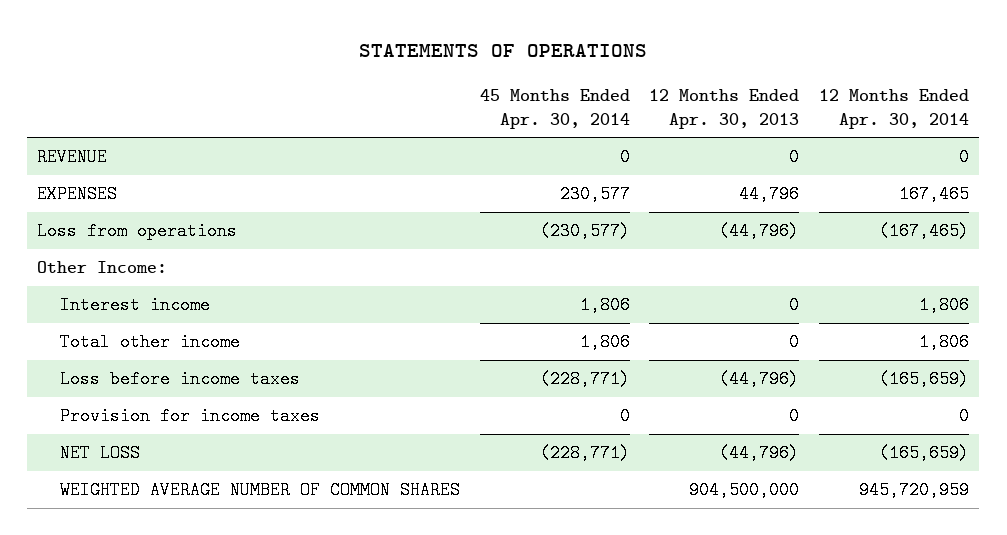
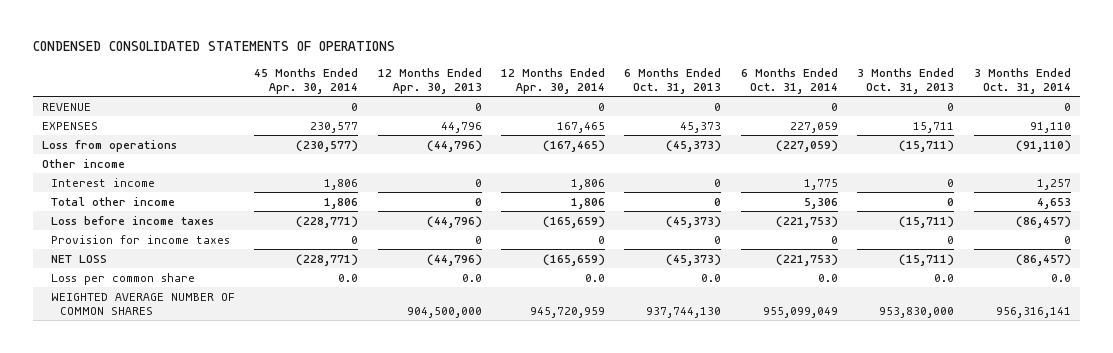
[359,44,648,58] STATEMENTS OF OPERATIONS -> [32,41,395,52] CONDENSED CONSOLIDATED STATEMENTS OF OPERATIONS
none -> [624,67,722,94] 6 Months Ended Oct. 31, 2013
none -> [740,67,838,94] 6 Months Ended Oct. 31, 2014
none -> [857,67,955,94] 3 Months Ended Oct. 31, 2013
none -> [973,67,1071,94] 3 Months Ended Oct. 31, 2014
[37,261,168,274] Other Income: -> [42,158,126,168] Other income
none -> [50,272,195,285] Loss per common share

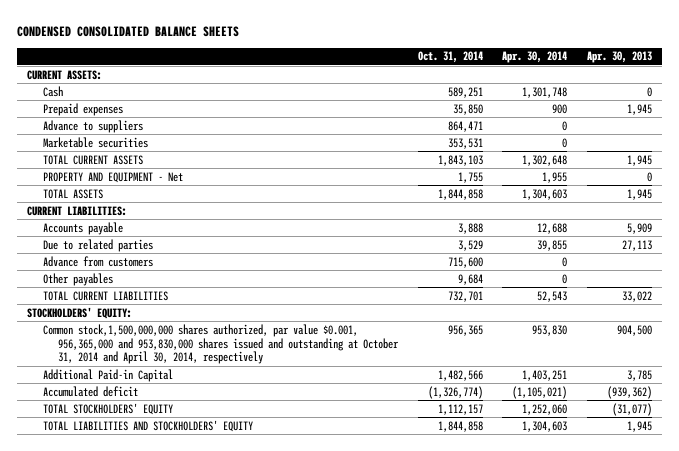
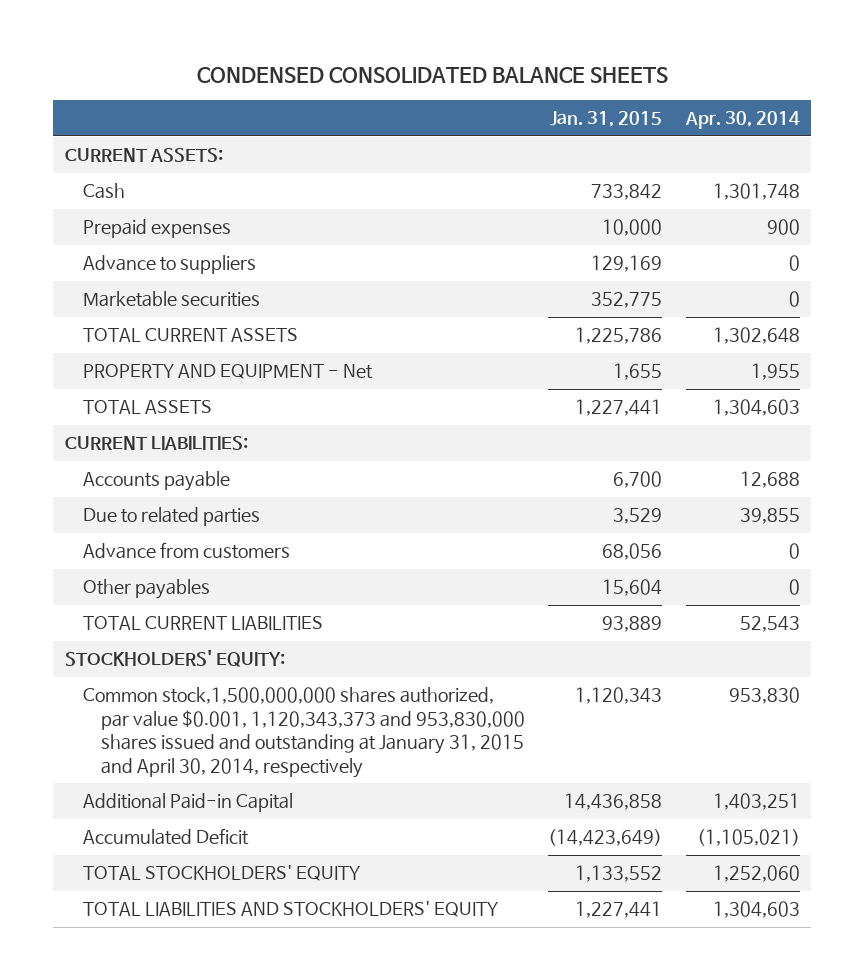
[417,51,483,64] Oct. 31, 2014 -> none
[587,51,653,64] Apr. 30, 2013 -> none
none -> [550,111,663,128] Jan. 31, 2015
[42,323,400,365] Common stock,1,500,000,000 shares authorized, par value $0.001, 956,365,000 and 953,830,000 shares issued and outstanding at October 31, 2014 and April 30, 2014, respectively -> [82,687,525,778] Common stock,1,500,000,000 shares authorized, par value $0.001, 1,120,343,373 and 953,830,000 shares issued and outstanding at January 31, 2015 and April 30, 2014, respectively
[42,385,138,397] Accumulated deficit -> [82,828,249,846] Accumulated Deficit

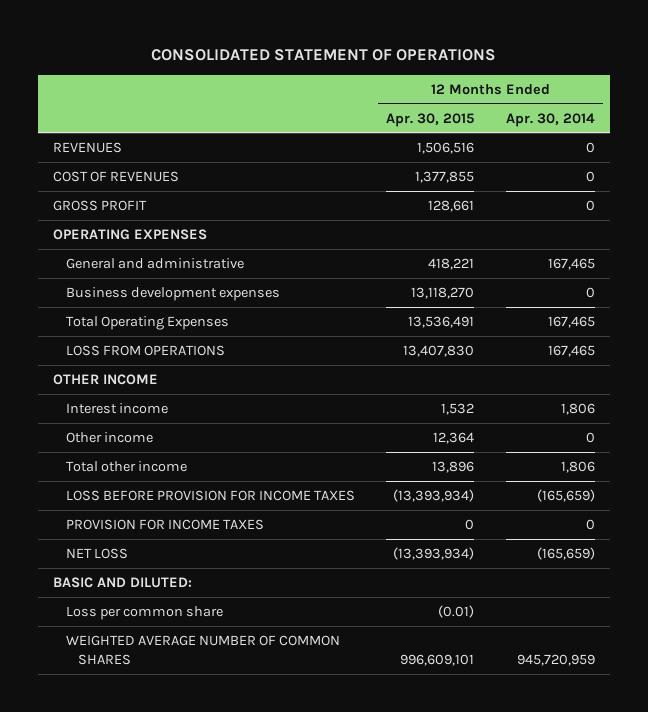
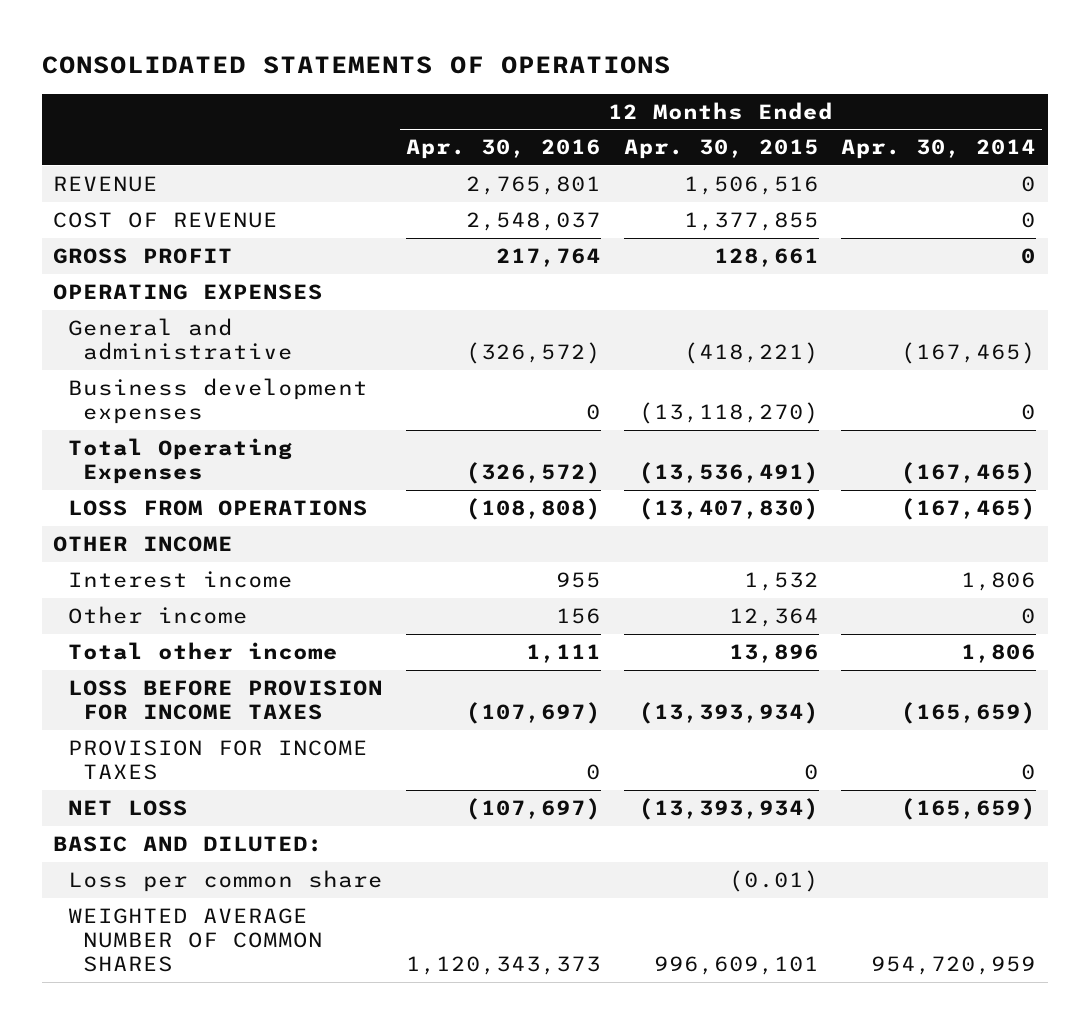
[151,49,497,62] CONSOLIDATED STATEMENT OF OPERATIONS -> [41,56,671,75] CONSOLIDATED STATEMENTS OF OPERATIONS
none -> [405,139,601,160] Apr. 30, 2016
[53,141,123,153] REVENUES -> [53,175,159,192] REVENUE
[53,170,180,182] COST OF REVENUES -> [53,211,279,228] COST OF REVENUE
[428,257,475,270] 418,221 -> [683,342,819,365] (418,221)
[547,257,595,270] 167,465 -> [901,342,1037,365] (167,465)
[411,286,475,299] 13,118,270 -> [638,402,819,425] (13,118,270)
[408,315,475,328] 13,536,491 -> [638,462,819,485] (13,536,491)
[547,315,595,328] 167,465 -> [901,462,1037,485] (167,465)
[403,344,475,357] 13,407,830 -> [638,497,819,520] (13,407,830)
[547,344,595,357] 167,465 -> [901,497,1037,520] (167,465)
[516,653,595,666] 945,720,959 -> [871,956,1037,976] 954,720,959

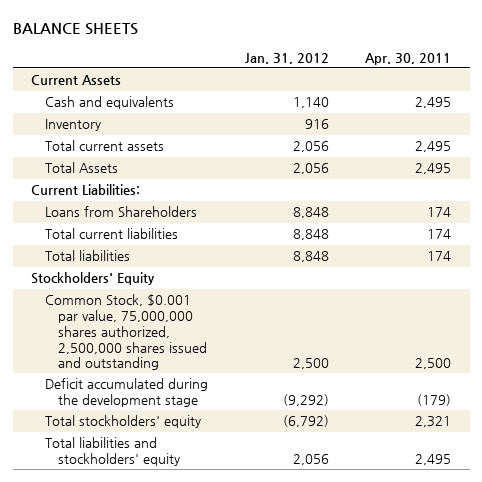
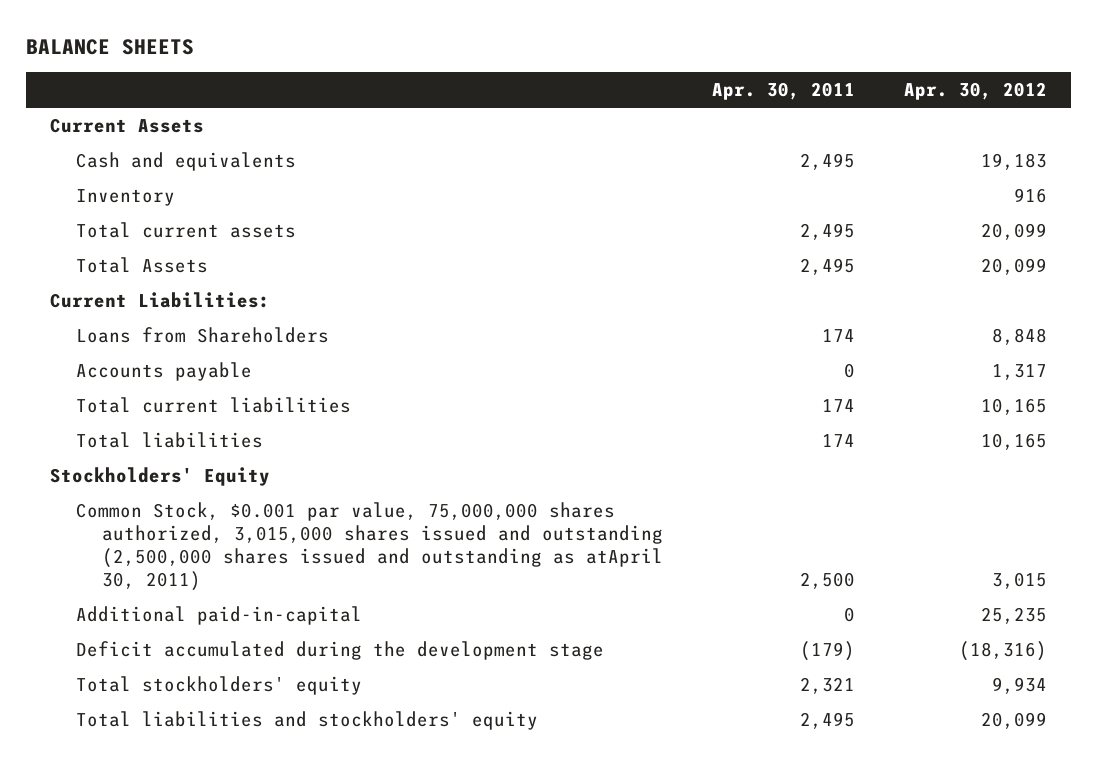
[244,52,329,64] Jan. 31, 2012 -> none
none -> [903,82,1047,101] Apr. 30, 2012
none -> [75,361,252,381] Accounts payable
[44,294,208,371] Common Stock, $0.001 par value, 75,000,000 shares authorized, 2,500,000 shares issued and outstanding -> [75,501,663,591] Common Stock, $0.001 par value, 75,000,000 shares authorized, 3,015,000 shares issued and outstanding (2,500,000 shares issued and outstanding as atApril 30, 2011)
none -> [75,605,362,625] Additional paid-in-capital

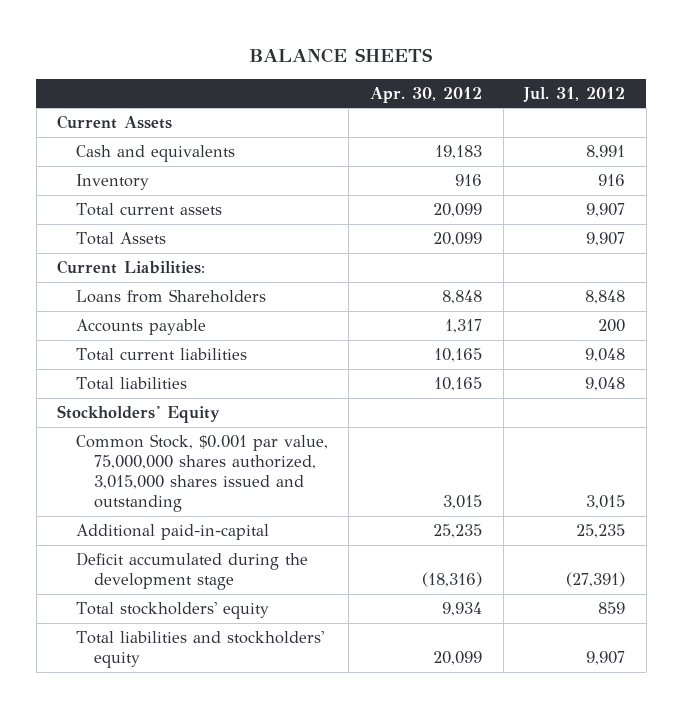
[711,82,855,101] Apr. 30, 2011 -> none
none -> [523,86,626,102] Jul. 31, 2012
[75,501,663,591] Common Stock, $0.001 par value, 75,000,000 shares authorized, 3,015,000 shares issued and outstanding (2,500,000 shares issued and outstanding as atApril 30, 2011) -> [75,433,328,513] Common Stock, $0.001 par value, 75,000,000 shares authorized, 3,015,000 shares issued and outstanding

